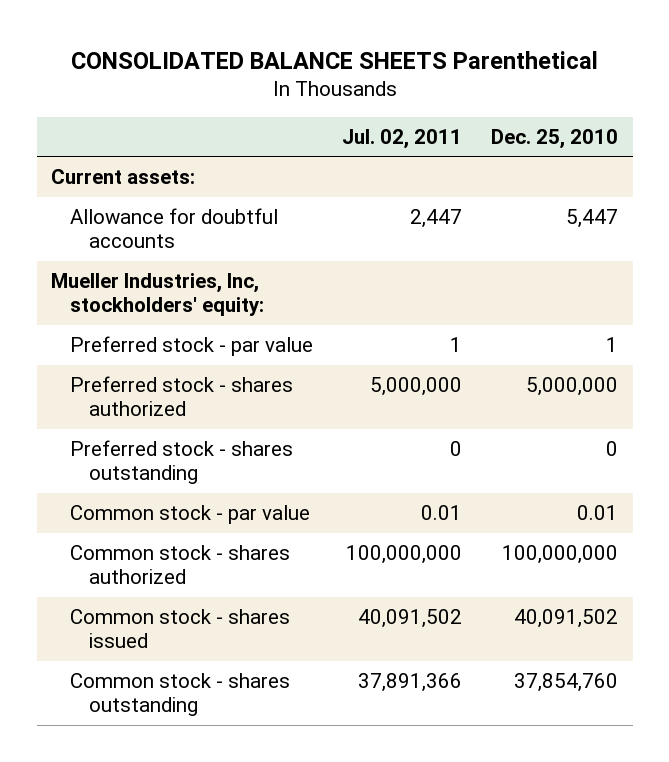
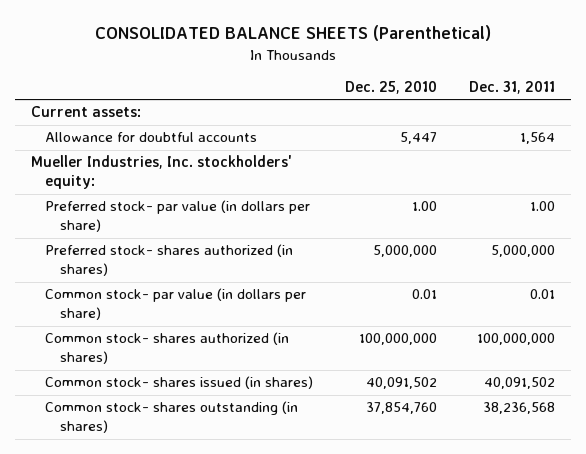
[70,50,598,69] CONSOLIDATED BALANCE SHEETS Parenthetical -> [94,25,491,42] CONSOLIDATED BALANCE SHEETS (Parenthetical)
[342,128,463,149] Jul. 02, 2011 -> none
none -> [468,81,555,95] Dec. 31, 2011
[70,440,294,485] Preferred stock - shares outstanding -> none
[51,273,265,317] Mueller Industries, Inc, stockholders' equity: -> [31,155,293,190] Mueller Industries, Inc. stockholders' equity:
[70,336,314,357] Preferred stock - par value -> [45,200,311,233] Preferred stock- par value (in dollars per share)
[606,337,619,353] 1 -> [412,201,438,212] 1.00
[70,376,294,417] Preferred stock - shares authorized -> [45,244,294,277] Preferred stock- shares authorized (in shares)
[70,505,311,525] Common stock - par value -> [45,288,307,321] Common stock- par value (in dollars per share)
[70,545,291,585] Common stock - shares authorized -> [45,332,290,365] Common stock- shares authorized (in shares)
[70,609,291,649] Common stock - shares issued -> [45,376,314,390] Common stock- shares issued (in shares)
[70,673,291,717] Common stock - shares outstanding -> [45,401,299,434] Common stock- shares outstanding (in shares)

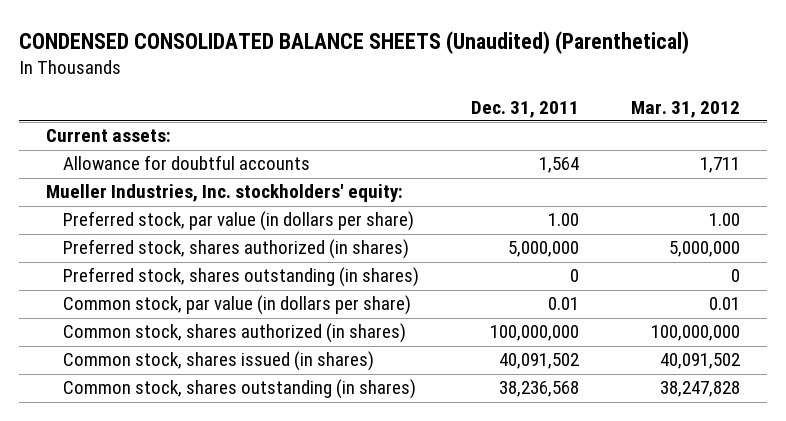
[94,25,491,42] CONSOLIDATED BALANCE SHEETS (Parenthetical) -> [19,30,690,54] CONDENSED CONSOLIDATED BALANCE SHEETS (Unaudited) (Parenthetical)
[345,81,438,95] Dec. 25, 2010 -> none
none -> [631,100,741,118] Mar. 31, 2012
[45,200,311,233] Preferred stock- par value (in dollars per share) -> [63,211,415,232] Preferred stock, par value (in dollars per share)
[45,244,294,277] Preferred stock- shares authorized (in shares) -> [63,239,410,260] Preferred stock, shares authorized (in shares)
none -> [63,267,420,288] Preferred stock, shares outstanding (in shares)
[45,288,307,321] Common stock- par value (in dollars per share) -> [63,295,412,316] Common stock, par value (in dollars per share)
[45,332,290,365] Common stock- shares authorized (in shares) -> [63,323,407,344] Common stock, shares authorized (in shares)
[45,376,314,390] Common stock- shares issued (in shares) -> [63,351,375,372] Common stock, shares issued (in shares)
[45,401,299,434] Common stock- shares outstanding (in shares) -> [63,379,417,400] Common stock, shares outstanding (in shares)

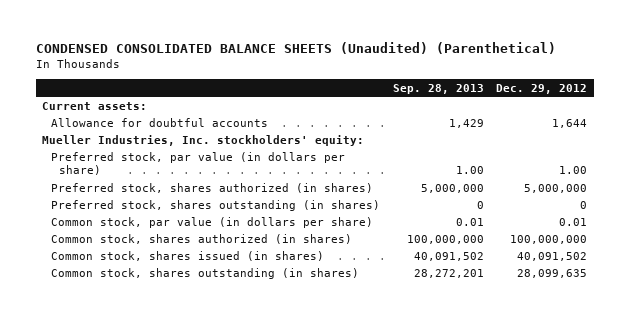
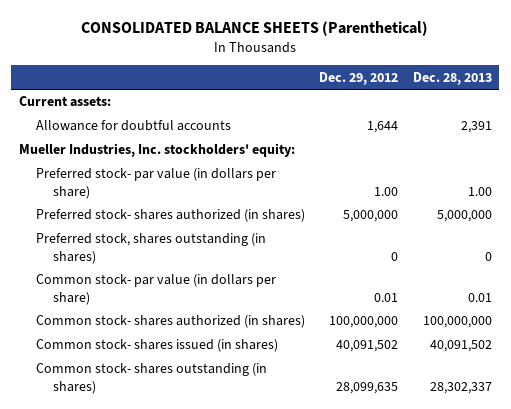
[35,42,556,55] CONDENSED CONSOLIDATED BALANCE SHEETS (Unaudited) (Parenthetical) -> [81,20,429,36] CONSOLIDATED BALANCE SHEETS (Parenthetical)
[392,83,484,94] Sep. 28, 2013 -> none
none -> [413,71,493,85] Dec. 28, 2013
[50,151,345,176] Preferred stock, par value (in dollars per share) -> [35,168,276,199] Preferred stock- par value (in dollars per share)
[50,182,373,193] Preferred stock, shares authorized (in shares) -> [35,209,305,223] Preferred stock- shares authorized (in shares)
[50,216,373,228] Common stock, par value (in dollars per share) -> [35,274,276,305] Common stock- par value (in dollars per share)
[50,233,352,244] Common stock, shares authorized (in shares) -> [35,315,305,329] Common stock- shares authorized (in shares)
[50,250,324,261] Common stock, shares issued (in shares) -> [35,339,278,353] Common stock- shares issued (in shares)
[50,267,359,279] Common stock, shares outstanding (in shares) -> [35,363,267,394] Common stock- shares outstanding (in shares)

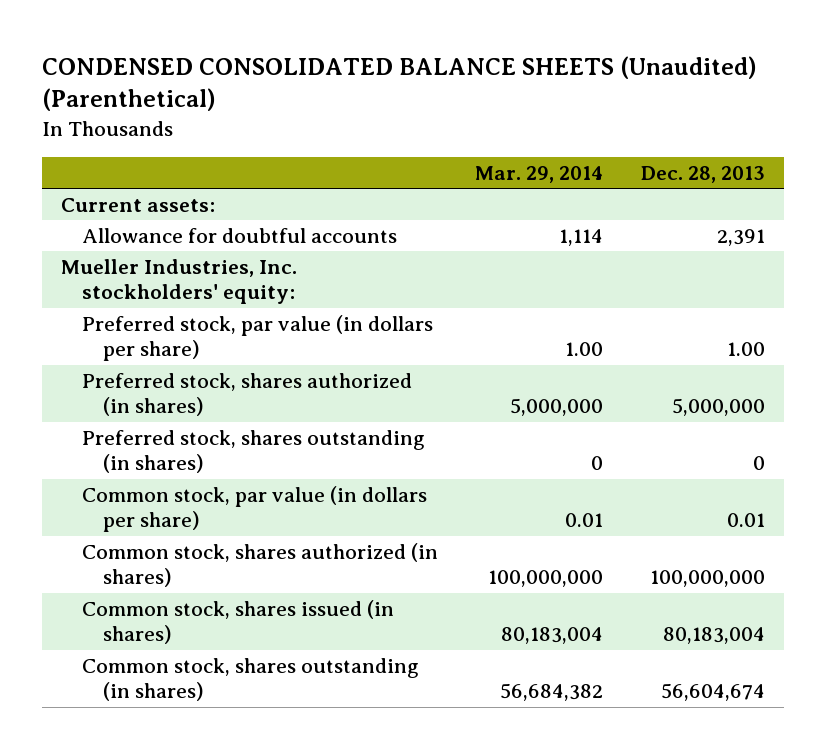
[81,20,429,36] CONSOLIDATED BALANCE SHEETS (Parenthetical) -> [42,55,758,112] CONDENSED CONSOLIDATED BALANCE SHEETS (Unaudited) (Parenthetical)
[319,71,399,85] Dec. 29, 2012 -> none
none -> [475,165,604,183] Mar. 29, 2014
[35,168,276,199] Preferred stock- par value (in dollars per share) -> [81,314,433,362] Preferred stock, par value (in dollars per share)
[35,209,305,223] Preferred stock- shares authorized (in shares) -> [81,372,412,417] Preferred stock, shares authorized (in shares)
[35,274,276,305] Common stock- par value (in dollars per share) -> [81,485,427,533] Common stock, par value (in dollars per share)
[35,315,305,329] Common stock- shares authorized (in shares) -> [81,542,438,588] Common stock, shares authorized (in shares)
[35,339,278,353] Common stock- shares issued (in shares) -> [81,599,394,645] Common stock, shares issued (in shares)
[430,340,493,353] 40,091,502 -> [663,627,766,645] 80,183,004
[35,363,267,394] Common stock- shares outstanding (in shares) -> [81,657,419,702] Common stock, shares outstanding (in shares)
[430,381,493,394] 28,302,337 -> [661,683,766,702] 56,604,674

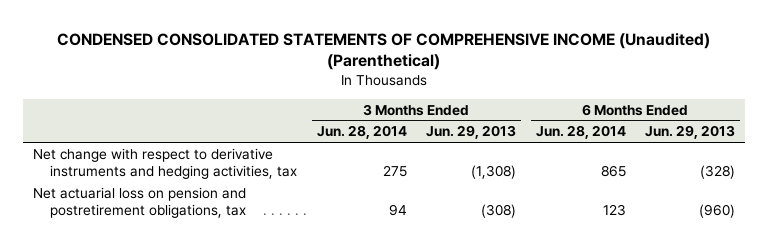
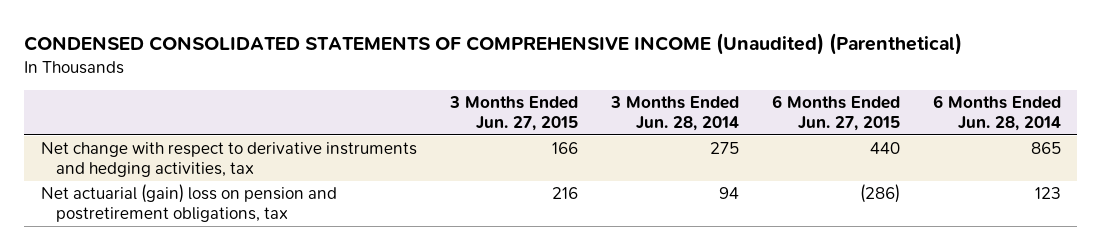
[426,125,517,140] Jun. 29, 2013 -> none
[645,125,736,140] Jun. 29, 2013 -> none
none -> [448,95,578,131] 3 Months Ended Jun. 27, 2015
none -> [771,94,900,131] 6 Months Ended Jun. 27, 2015
[33,186,247,218] Net actuarial loss on pension and postretirement obligations, tax -> [40,184,337,223] Net actuarial (gain) loss on pension and postretirement obligations, tax

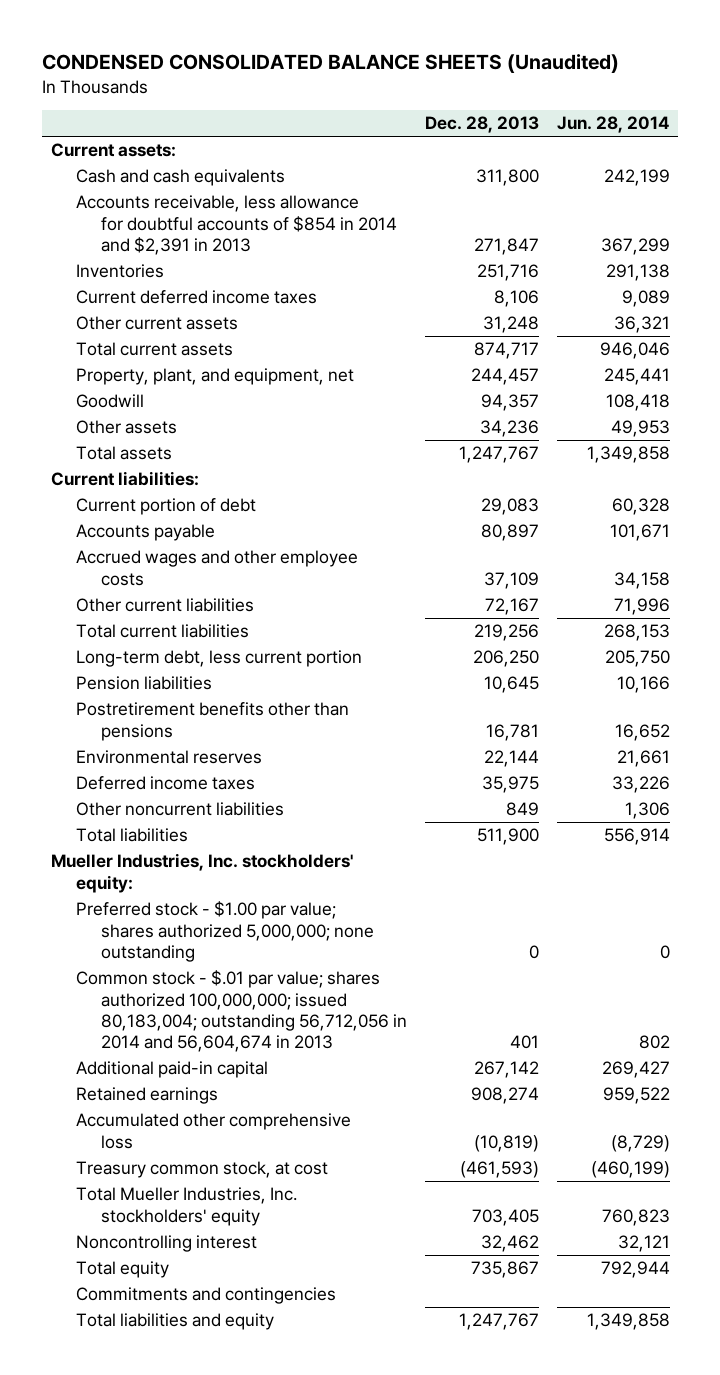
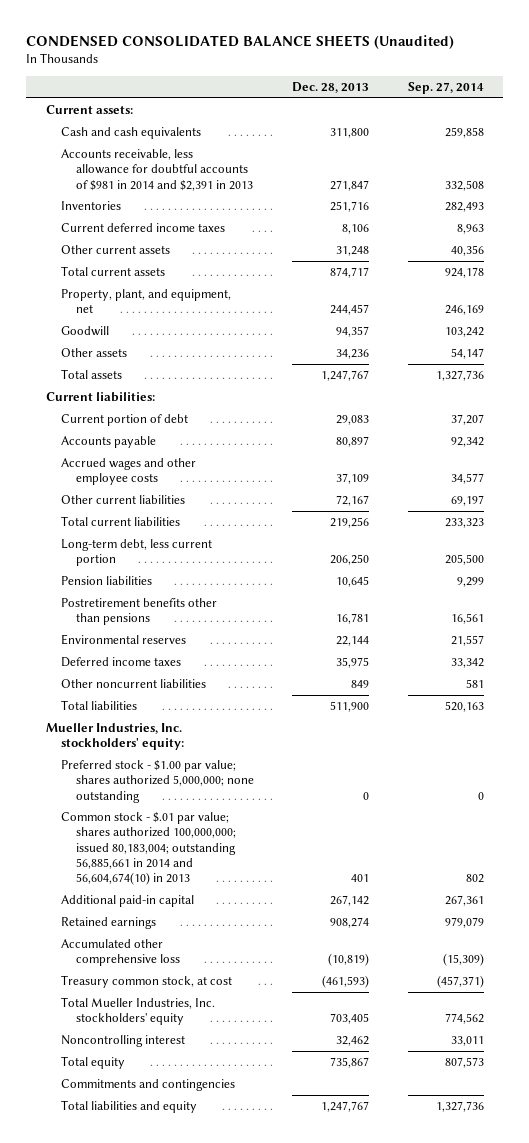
[556,116,670,134] Jun. 28, 2014 -> none
none -> [407,82,484,95] Sep. 27, 2014
[75,195,398,255] Accounts receivable, less allowance for doubtful accounts of $854 in 2014 and $2,391 in 2013 -> [60,149,254,191] Accounts receivable, less allowance for doubtful accounts of $981 in 2014 and $2,391 in 2013
[75,970,408,1053] Common stock - $.01 par value; shares authorized 100,000,000; issued 80,183,004; outstanding 56,712,056 in 2014 and 56,604,674 in 2013 -> [60,812,237,886] Common stock - $.01 par value; shares authorized 100,000,000; issued 80,183,004; outstanding 56,885,661 in 2014 and 56,604,674(10) in 2013

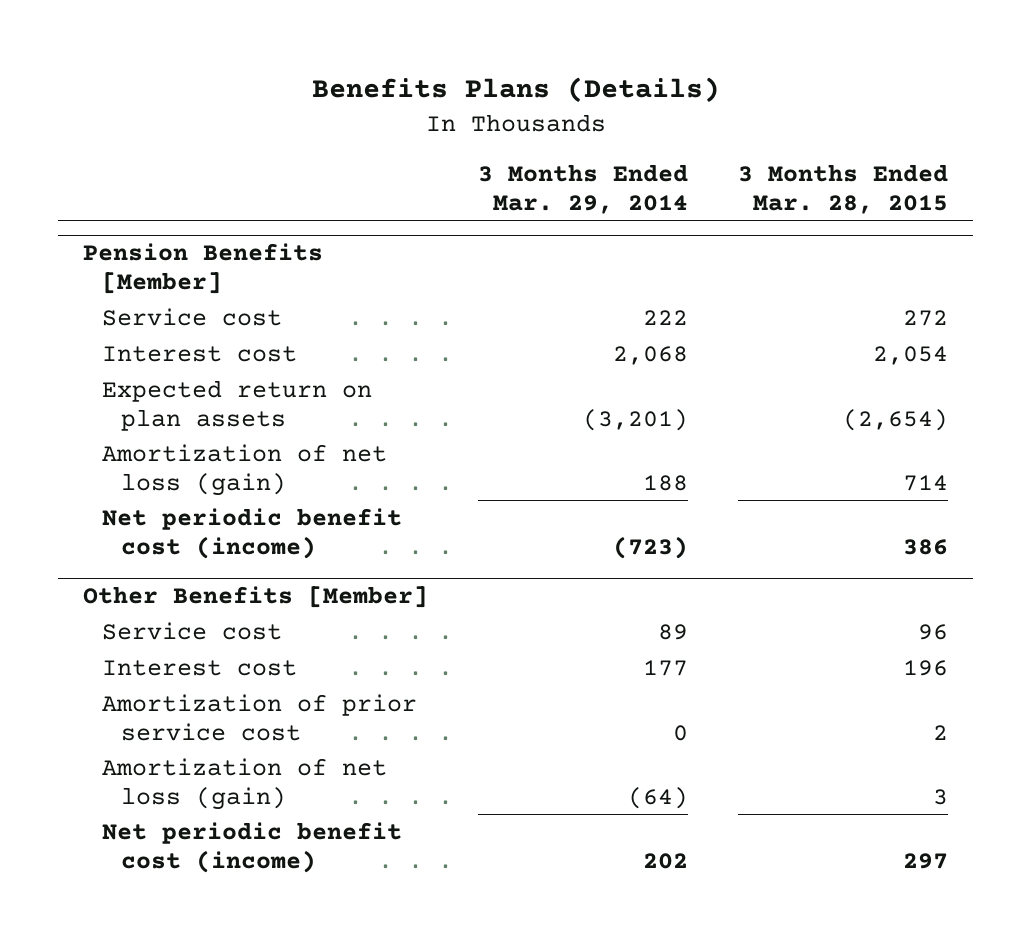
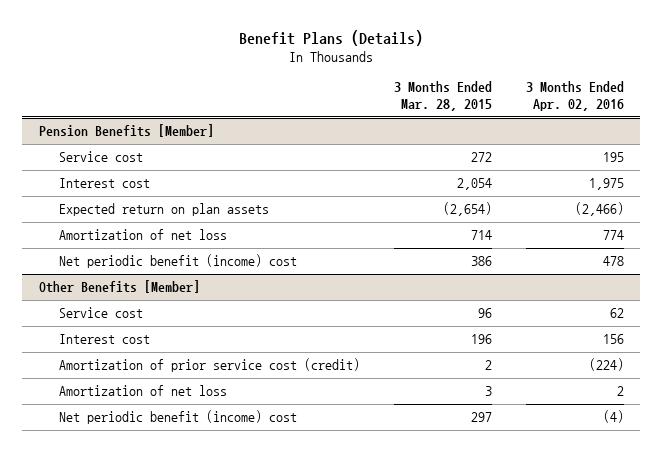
[311,77,720,104] Benefits Plans (Details) -> [239,29,424,46] Benefit Plans (Details)
[478,164,689,214] 3 Months Ended Mar. 29, 2014 -> none
none -> [525,81,624,112] 3 Months Ended Apr. 02, 2016
[102,444,388,496] Amortization of net loss (gain) -> [59,229,228,241] Amortization of net loss
[102,508,403,559] Net periodic benefit cost (income) -> [59,254,298,269] Net periodic benefit (income) cost
[102,694,418,741] Amortization of prior service cost -> [59,358,361,373] Amortization of prior service cost (credit)
[102,758,388,810] Amortization of net loss (gain) -> [59,385,228,397] Amortization of net loss
[102,822,403,873] Net periodic benefit cost (income) -> [59,410,298,425] Net periodic benefit (income) cost

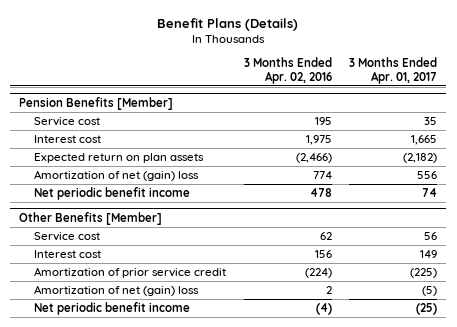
[393,81,492,112] 3 Months Ended Mar. 28, 2015 -> none
none -> [349,57,438,84] 3 Months Ended Apr. 01, 2017
[59,229,228,241] Amortization of net loss -> [34,169,200,181] Amortization of net (gain) loss
[59,254,298,269] Net periodic benefit (income) cost -> [34,186,191,200] Net periodic benefit income
[59,358,361,373] Amortization of prior service cost (credit) -> [34,266,227,278] Amortization of prior service credit
[59,385,228,397] Amortization of net loss -> [34,284,200,296] Amortization of net (gain) loss
[59,410,298,425] Net periodic benefit (income) cost -> [34,301,191,315] Net periodic benefit income

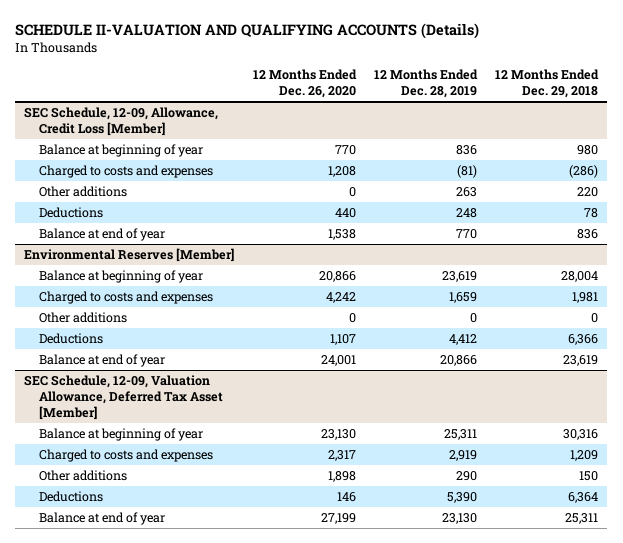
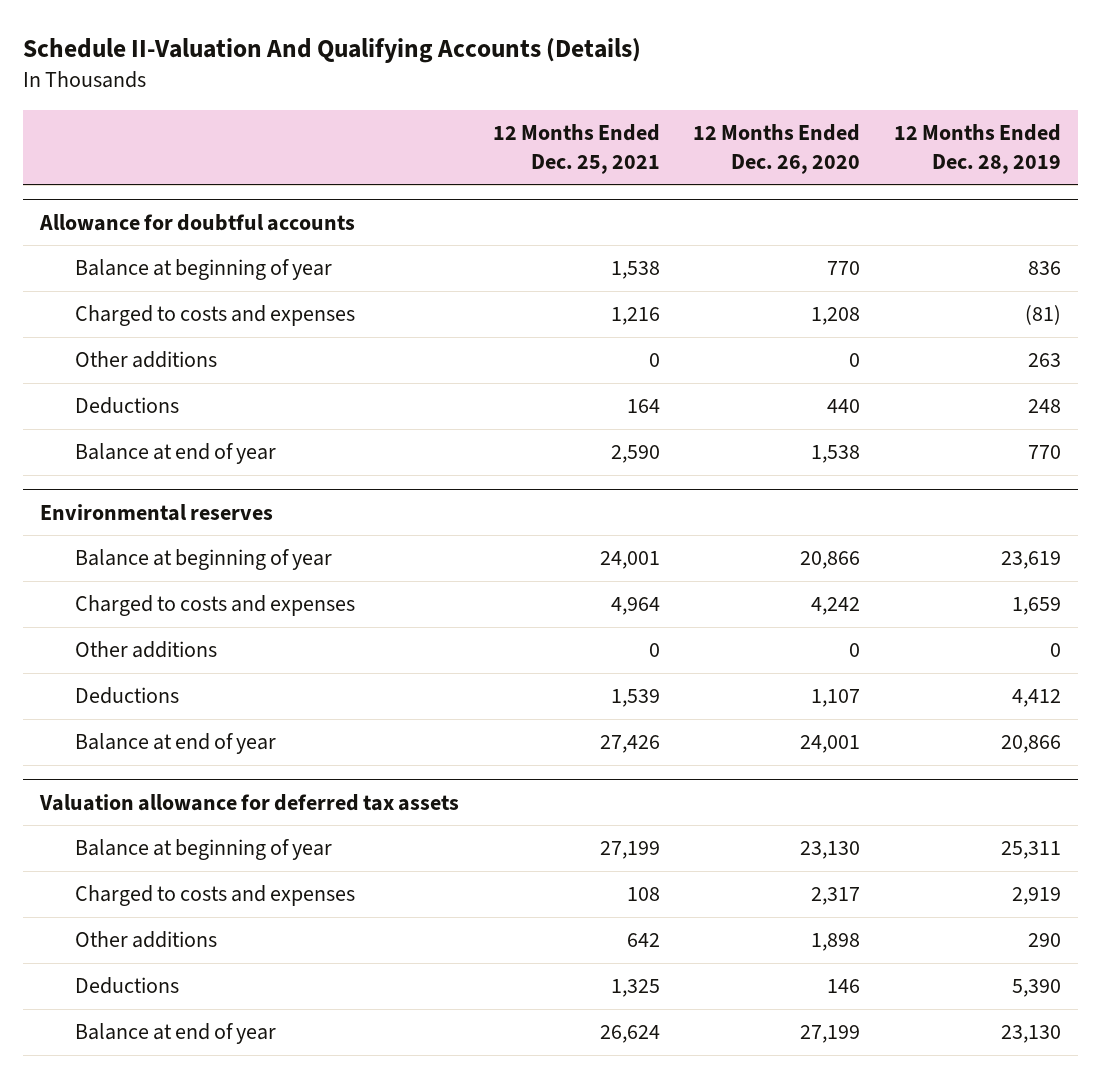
[15,22,480,39] SCHEDULE II-VALUATION AND QUALIFYING ACCOUNTS (Details) -> [22,38,641,64] Schedule II-Valuation And Qualifying Accounts (Details)
[495,69,600,99] 12 Months Ended Dec. 29, 2018 -> none
none -> [492,123,660,174] 12 Months Ended Dec. 25, 2021
[24,106,219,136] SEC Schedule, 12-09, Allowance, Credit Loss [Member] -> [38,213,355,231] Allowance for doubtful accounts
[24,247,235,262] Environmental Reserves [Member] -> [39,503,273,521] Environmental reserves
[24,374,224,421] SEC Schedule, 12-09, Valuation Allowance, Deferred Tax Asset [Member] -> [38,793,459,811] Valuation allowance for deferred tax assets

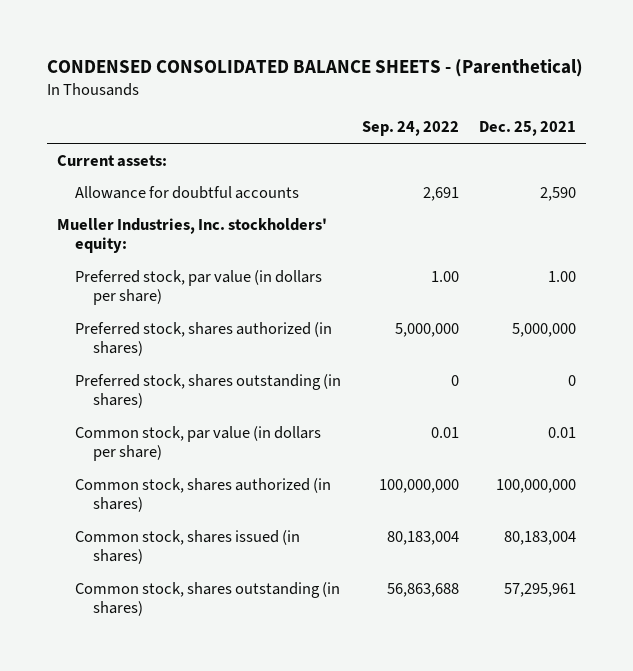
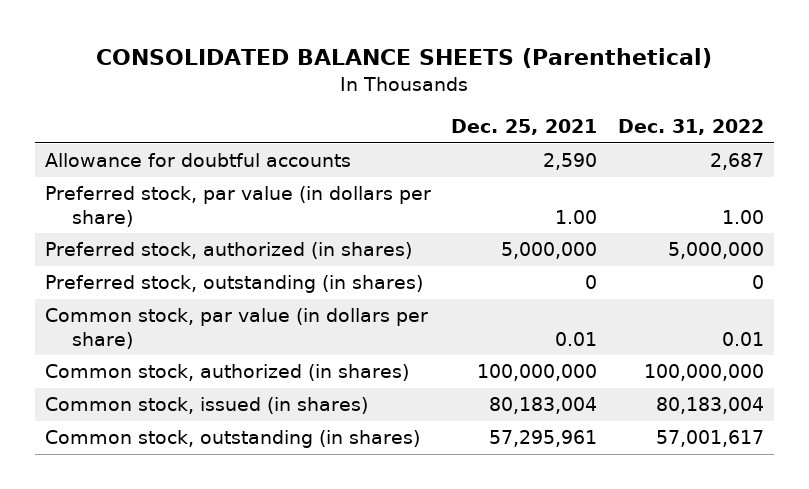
[47,58,584,77] CONDENSED CONSOLIDATED BALANCE SHEETS - (Parenthetical) -> [96,47,713,68] CONSOLIDATED BALANCE SHEETS (Parenthetical)
[361,121,459,137] Sep. 24, 2022 -> none
none -> [618,119,765,136] Dec. 31, 2022
[57,154,168,167] Current assets: -> none
[57,217,328,253] Mueller Industries, Inc. stockholders' equity: -> none
[75,321,333,356] Preferred stock, shares authorized (in shares) -> [44,242,412,260] Preferred stock, authorized (in shares)
[75,373,342,408] Preferred stock, shares outstanding (in shares) -> [44,275,423,294] Preferred stock, outstanding (in shares)
[75,477,332,512] Common stock, shares authorized (in shares) -> [44,364,409,382] Common stock, authorized (in shares)
[75,529,301,564] Common stock, shares issued (in shares) -> [44,397,368,415] Common stock, issued (in shares)
[75,581,341,616] Common stock, shares outstanding (in shares) -> [44,430,420,449] Common stock, outstanding (in shares)

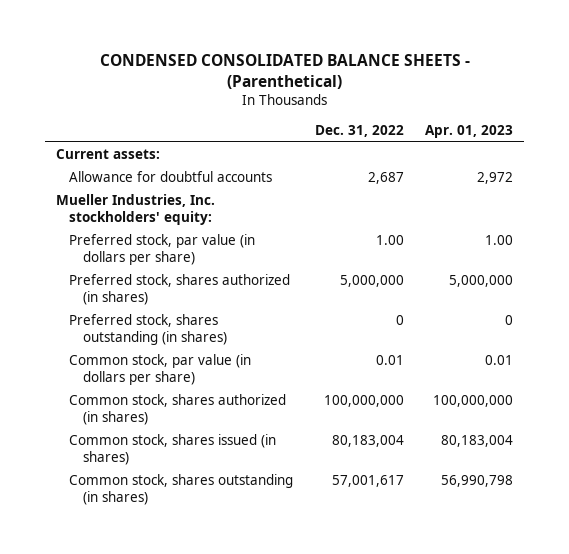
[96,47,713,68] CONSOLIDATED BALANCE SHEETS (Parenthetical) -> [99,54,470,89] CONDENSED CONSOLIDATED BALANCE SHEETS - (Parenthetical)
[451,119,598,136] Dec. 25, 2021 -> none
none -> [425,125,514,139] Apr. 01, 2023
none -> [55,149,160,160] Current assets:
none -> [55,194,215,226] Mueller Industries, Inc. stockholders' equity:
[44,242,412,260] Preferred stock, authorized (in shares) -> [69,274,291,306] Preferred stock, shares authorized (in shares)
[44,275,423,294] Preferred stock, outstanding (in shares) -> [69,314,228,346] Preferred stock, shares outstanding (in shares)
[44,364,409,382] Common stock, authorized (in shares) -> [69,394,287,426] Common stock, shares authorized (in shares)
[44,397,368,415] Common stock, issued (in shares) -> [69,434,277,466] Common stock, shares issued (in shares)
[44,430,420,449] Common stock, outstanding (in shares) -> [69,474,294,506] Common stock, shares outstanding (in shares)

